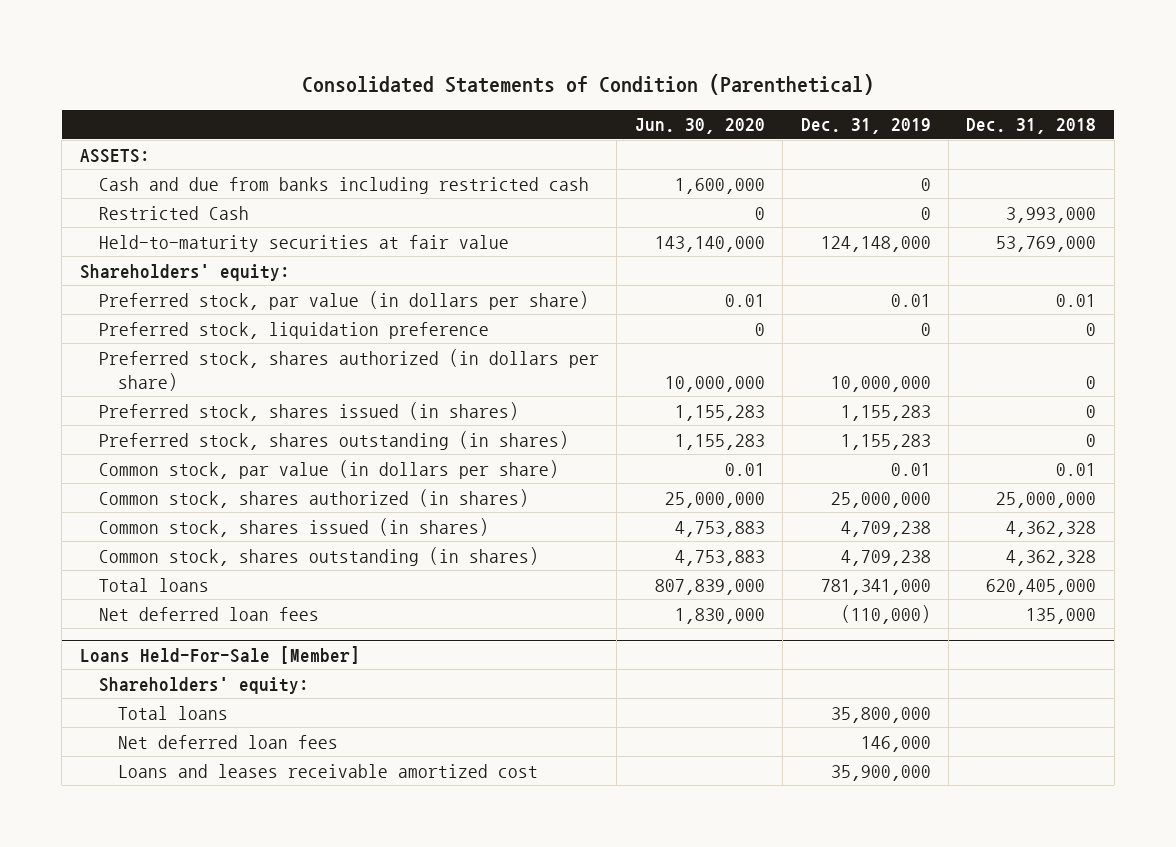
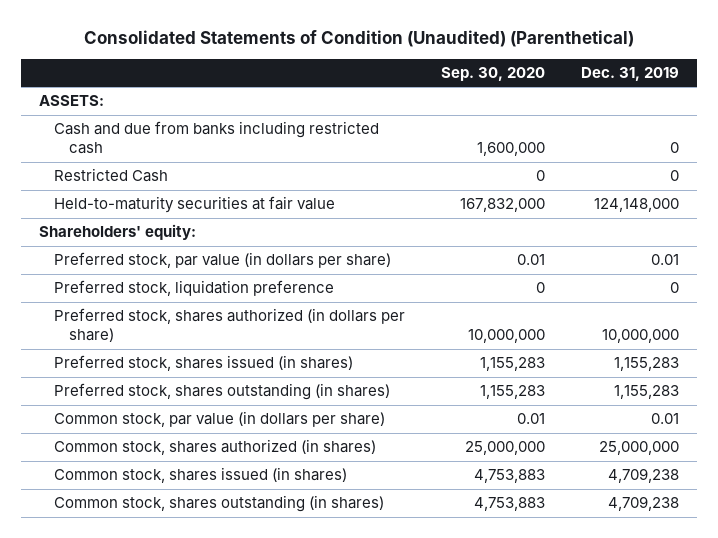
[302,74,875,96] Consolidated Statements of Condition (Parenthetical) -> [83,29,634,47] Consolidated Statements of Condition (Unaudited) (Parenthetical)
[634,118,765,135] Jun. 30, 2020 -> none
[966,118,1097,135] Dec. 31, 2018 -> none
none -> [441,67,546,82] Sep. 30, 2020
[99,577,210,592] Total loans -> none
[99,606,320,621] Net deferred loan fees -> none
[79,645,360,664] Loans Held-For-Sale [Member] -> none
[99,676,310,694] Shareholders' equity: -> none
[118,705,229,720] Total loans -> none
[118,734,339,749] Net deferred loan fees -> none
[118,763,539,778] Loans and leases receivable amortized cost -> none

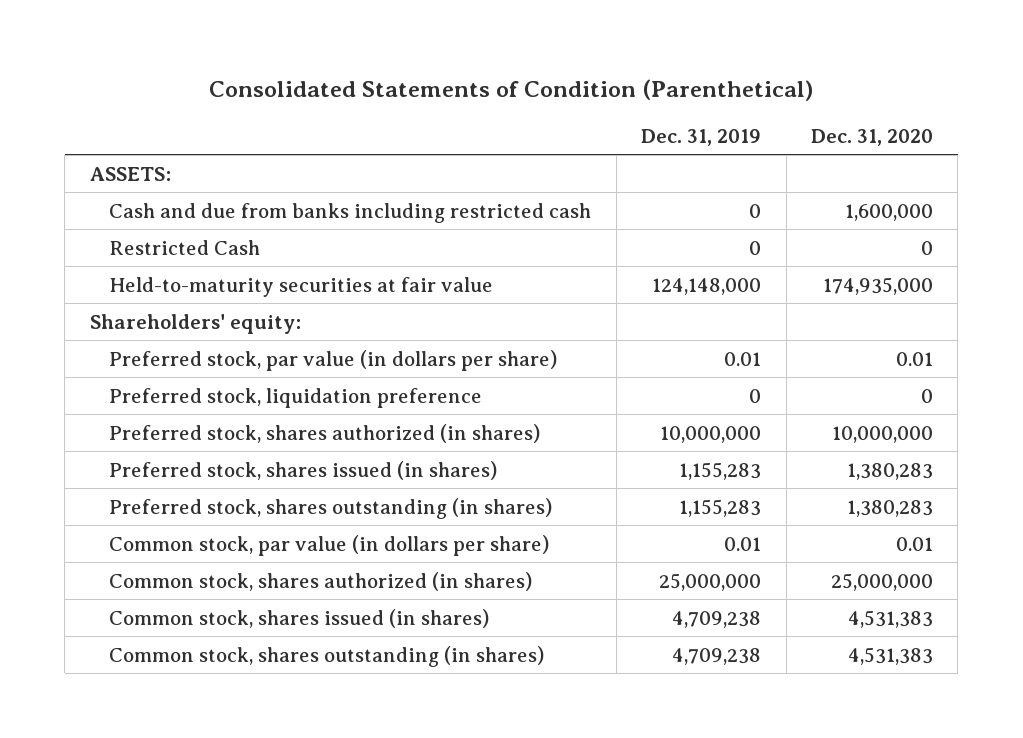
[83,29,634,47] Consolidated Statements of Condition (Unaudited) (Parenthetical) -> [209,78,814,101] Consolidated Statements of Condition (Parenthetical)
[441,67,546,82] Sep. 30, 2020 -> none
none -> [811,128,934,146] Dec. 31, 2020
[53,308,405,343] Preferred stock, shares authorized (in dollars per share) -> [109,423,541,443] Preferred stock, shares authorized (in shares)

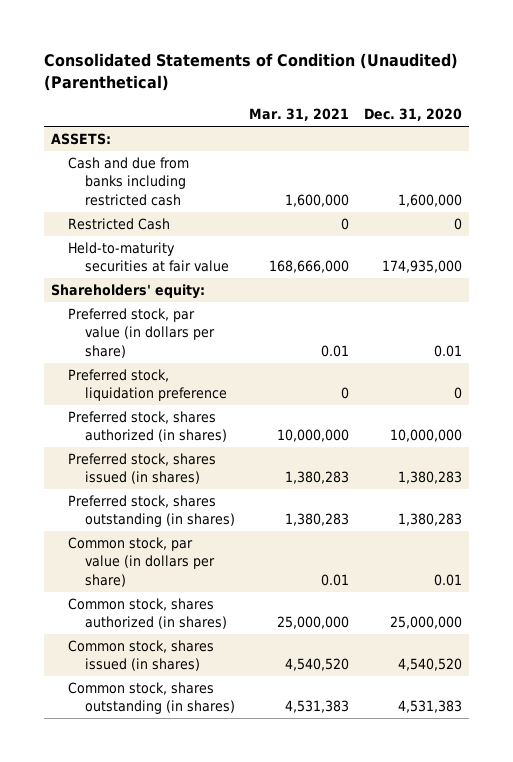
[209,78,814,101] Consolidated Statements of Condition (Parenthetical) -> [44,53,459,91] Consolidated Statements of Condition (Unaudited) (Parenthetical)
[641,128,762,146] Dec. 31, 2019 -> none
none -> [249,108,350,122] Mar. 31, 2021
[848,609,934,628] 4,531,383 -> [397,658,462,672] 4,540,520

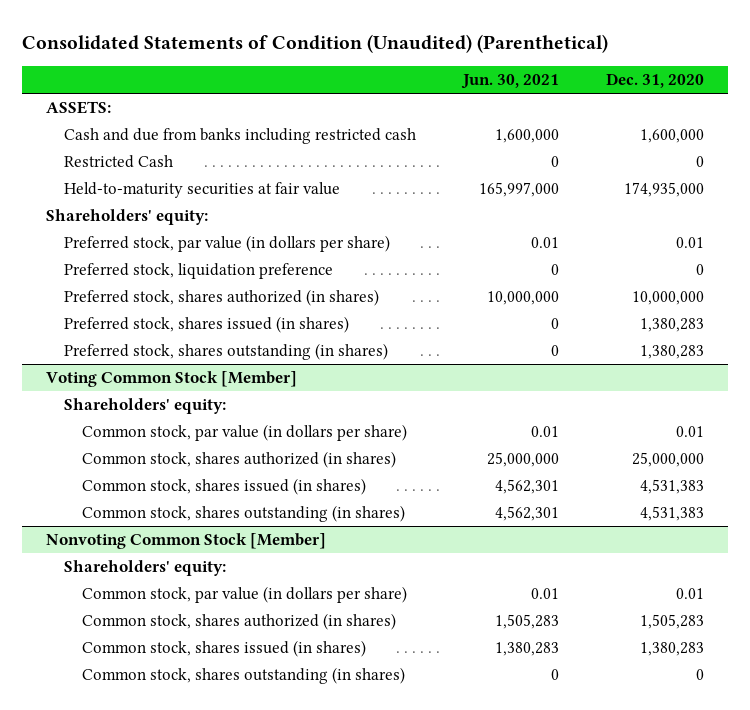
[249,108,350,122] Mar. 31, 2021 -> none
none -> [461,74,560,90] Jun. 30, 2021
none -> [45,371,297,388] Voting Common Stock [Member]
none -> [64,398,227,415] Shareholders' equity:
[397,658,462,672] 4,540,520 -> [640,479,705,495] 4,531,383
none -> [45,533,326,550] Nonvoting Common Stock [Member]
none -> [64,560,227,577] Shareholders' equity:
none -> [82,586,408,604] Common stock, par value (in dollars per share)
none -> [82,613,397,631] Common stock, shares authorized (in shares)
none -> [82,640,367,658] Common stock, shares issued (in shares)
none -> [82,667,406,685] Common stock, shares outstanding (in shares)

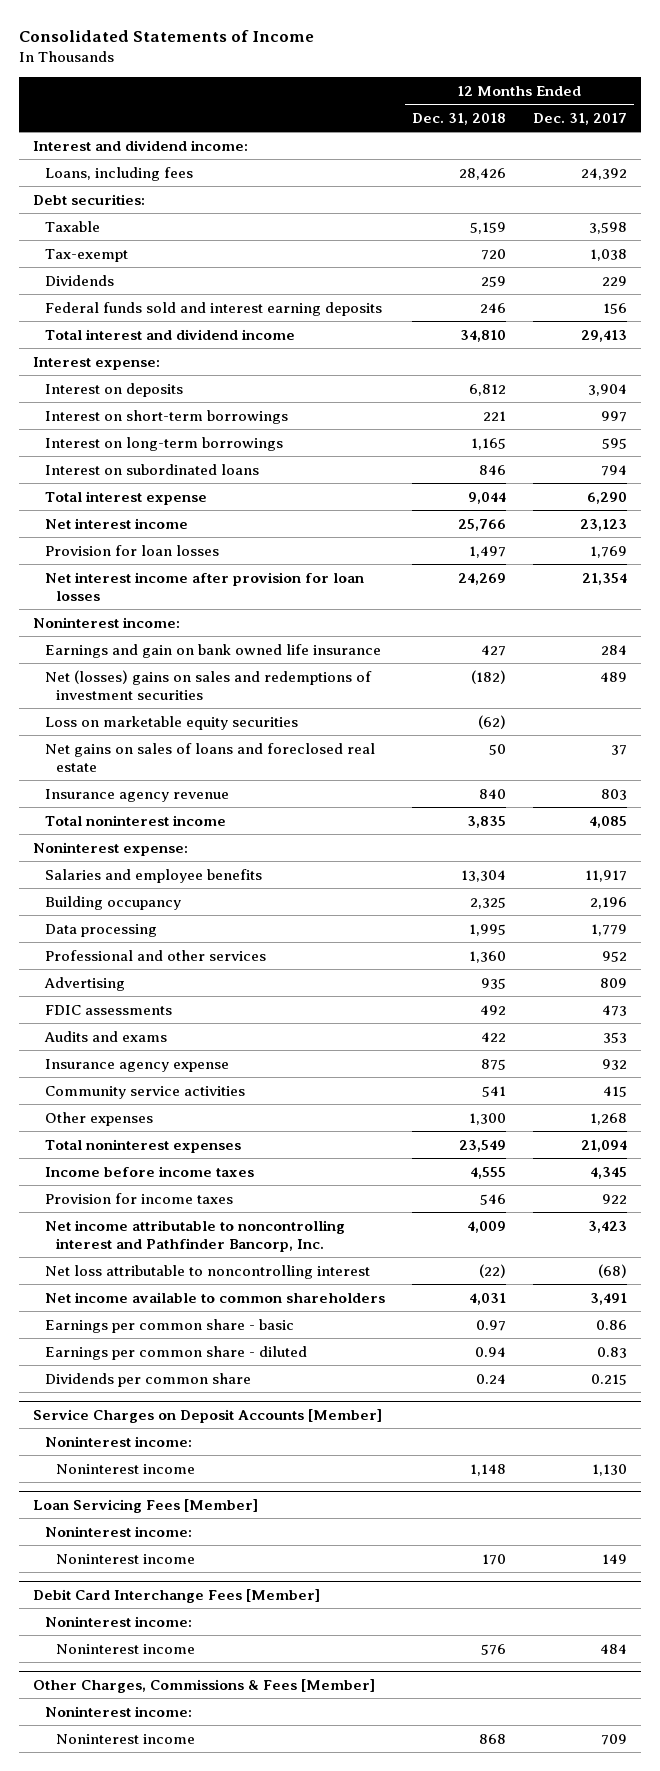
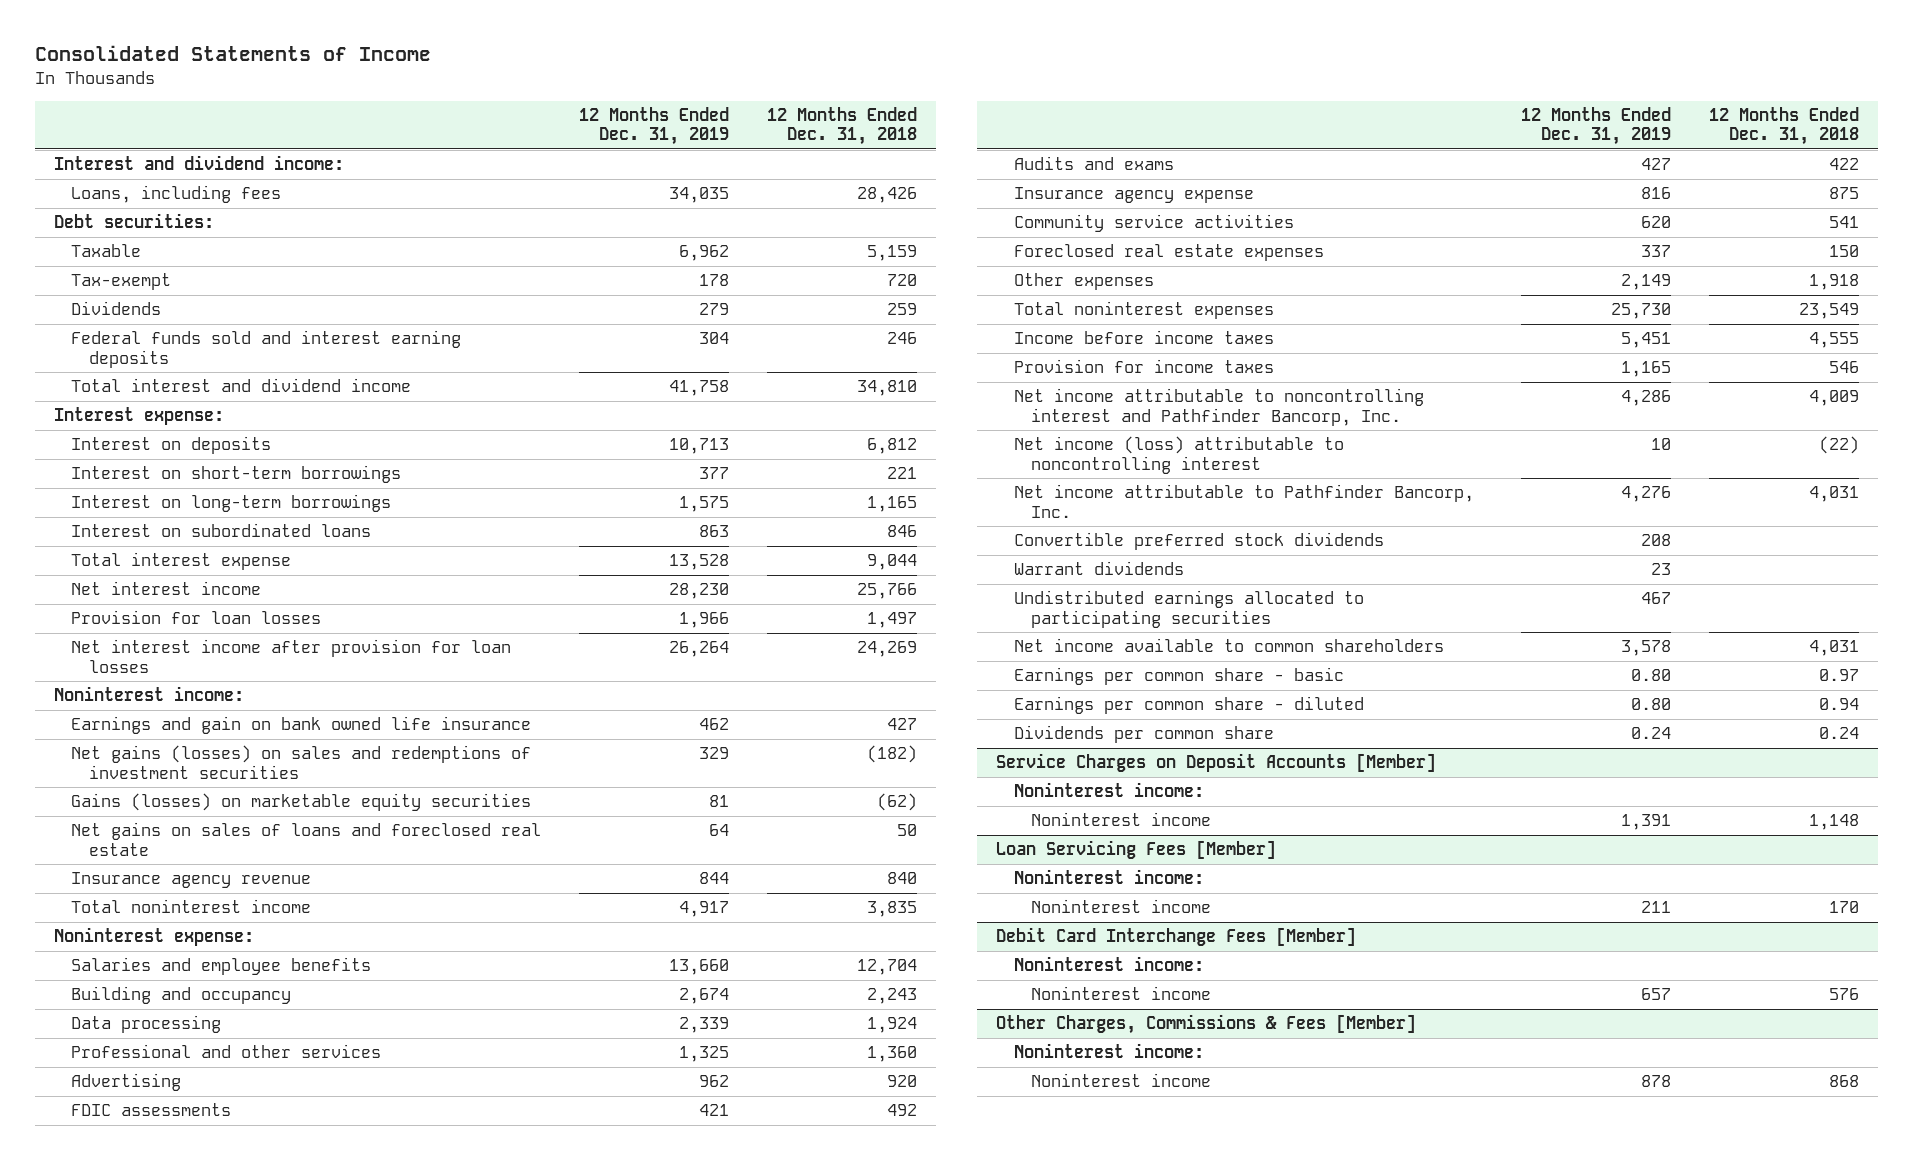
[532,112,627,125] Dec. 31, 2017 -> none
none -> [579,106,730,146] 12 Months Ended Dec. 31, 2019
[44,669,372,700] Net (losses) gains on sales and redemptions of investment securities -> [71,745,532,779] Net gains (losses) on sales and redemptions of investment securities
[44,715,298,730] Loss on marketable equity securities -> [71,793,532,812] Gains (losses) on marketable equity securities
[460,869,506,882] 13,304 -> [856,959,917,976] 12,704
[44,895,181,910] Building occupancy -> [71,986,292,1005] Building and occupancy
[469,896,506,909] 2,325 -> [866,988,917,1005] 2,243
[468,923,506,936] 1,995 -> [866,1017,917,1034] 1,924
[480,977,506,989] 935 -> [886,1075,917,1088] 920
none -> [1013,244,1324,262] Foreclosed real estate expenses
[468,1112,506,1125] 1,300 -> [1808,274,1859,291] 1,918
[44,1264,370,1279] Net loss attributable to noncontrolling interest -> [1013,436,1344,474] Net income (loss) attributable to noncontrolling interest
none -> [1013,484,1474,518] Net income attributable to Pathfinder Bancorp, Inc.
none -> [1013,532,1384,551] Convertible preferred stock dividends
none -> [1013,561,1184,576] Warrant dividends
none -> [1013,590,1364,628] Undistributed earnings allocated to participating securities

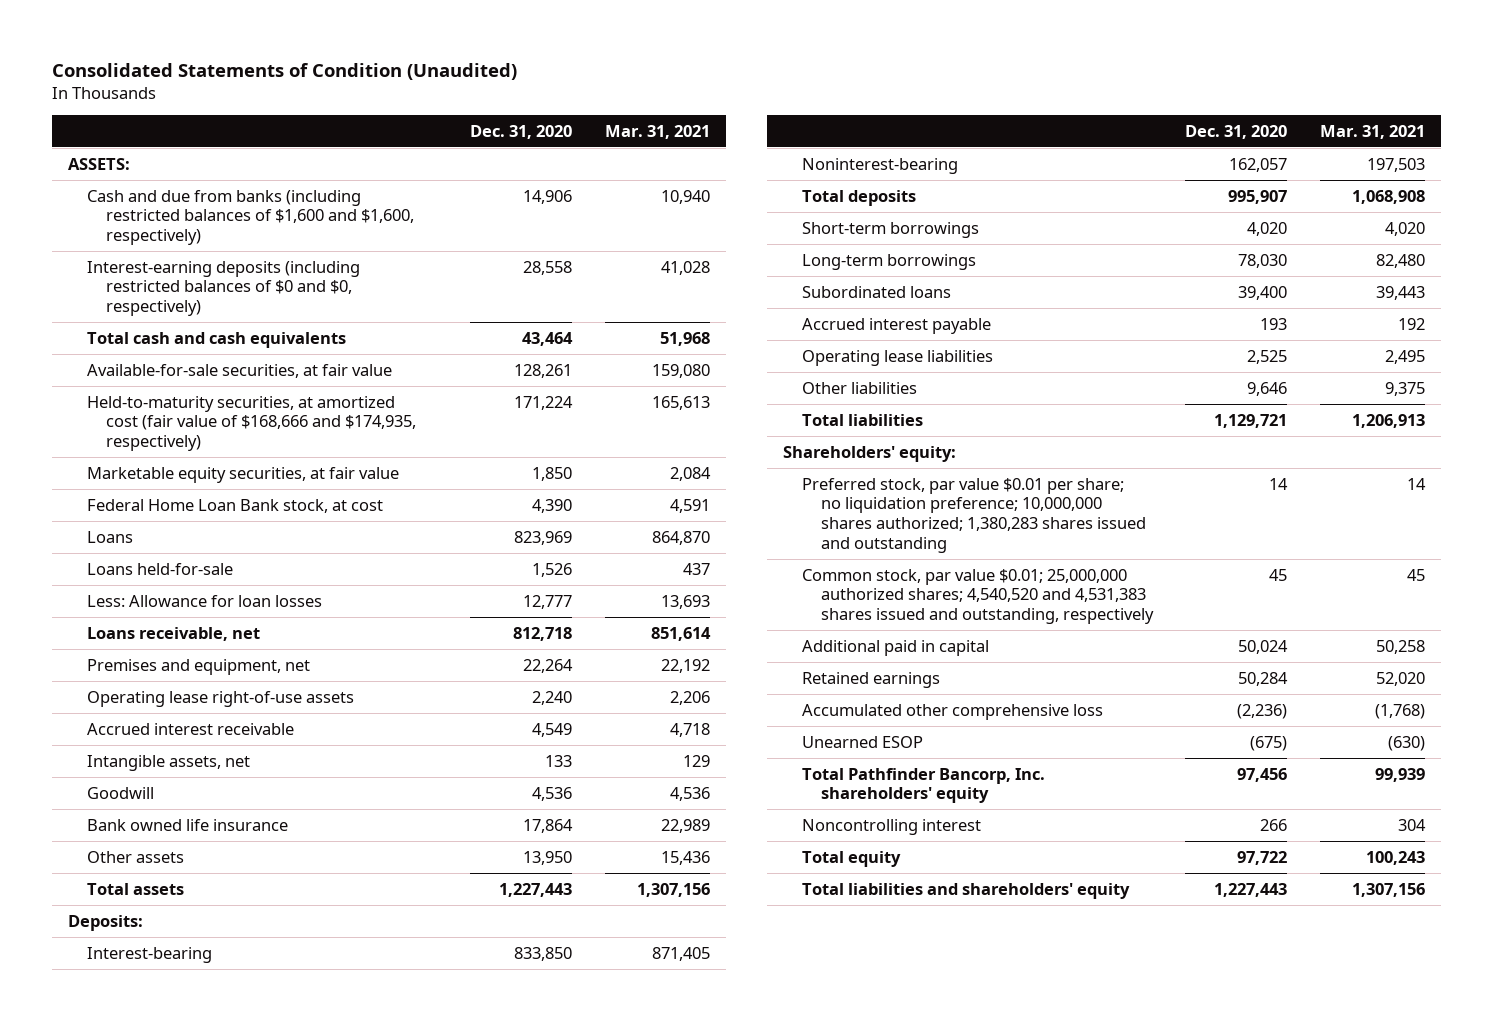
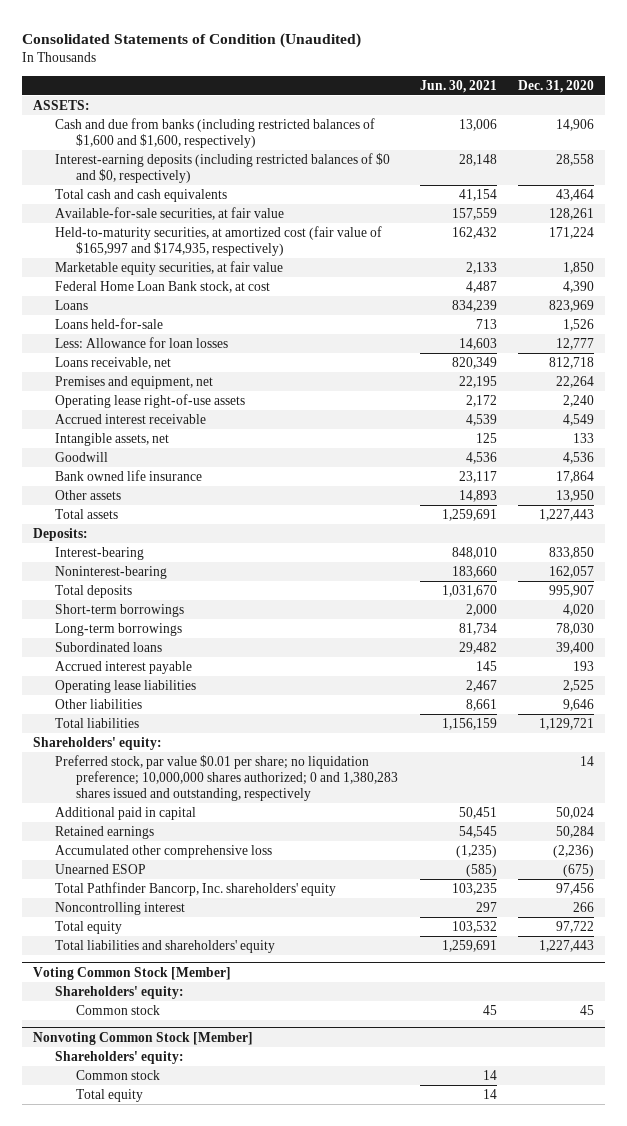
[604,124,710,139] Mar. 31, 2021 -> none
none -> [419,79,497,93] Jun. 30, 2021
[86,395,416,452] Held-to-maturity securities, at amortized cost (fair value of $168,666 and $174,935, respectively) -> [54,226,382,256] Held-to-maturity securities, at amortized cost (fair value of $165,997 and $174,935, respectively)
[801,568,1154,625] Common stock, par value $0.01; 25,000,000 authorized shares; 4,540,520 and 4,531,383 shares issued and outstanding, respectively -> none
[801,477,1146,553] Preferred stock, par value $0.01 per share; no liquidation preference; 10,000,000 shares authorized; 1,380,283 shares issued and outstanding -> [54,755,398,801] Preferred stock, par value $0.01 per share; no liquidation preference; 10,000,000 shares authorized; 0 and 1,380,283 shares issued and outstanding, respectively
none -> [33,966,232,980] Voting Common Stock [Member]
none -> [54,986,184,1000] Shareholders' equity:
none -> [75,1005,160,1016] Common stock
none -> [33,1031,254,1045] Nonvoting Common Stock [Member]
none -> [54,1051,184,1065] Shareholders' equity:
none -> [75,1070,160,1081] Common stock
none -> [75,1089,143,1103] Total equity

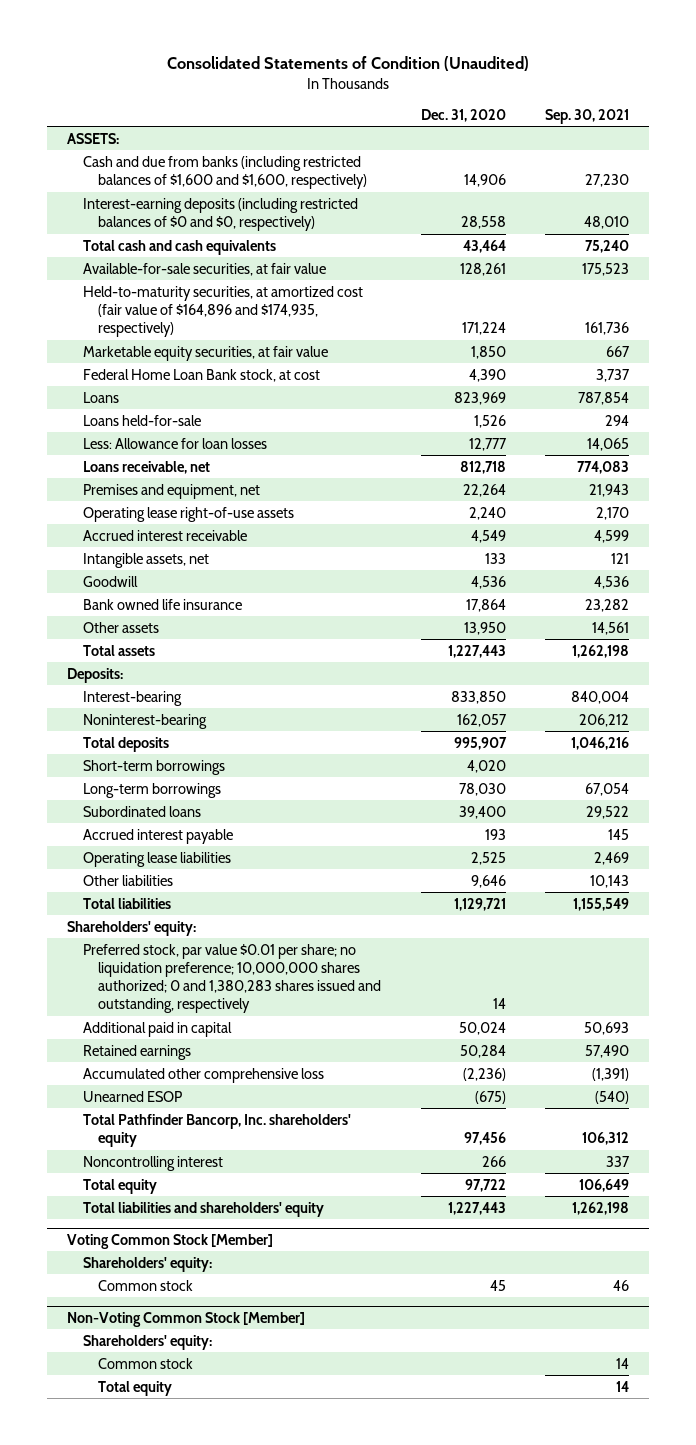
[419,79,497,93] Jun. 30, 2021 -> none
none -> [545,108,630,124] Sep. 30, 2021
[54,226,382,256] Held-to-maturity securities, at amortized cost (fair value of $165,997 and $174,935, respectively) -> [82,285,363,338] Held-to-maturity securities, at amortized cost (fair value of $164,896 and $174,935, respectively)
[33,1031,254,1045] Nonvoting Common Stock [Member] -> [66,1311,305,1327] Non-Voting Common Stock [Member]

